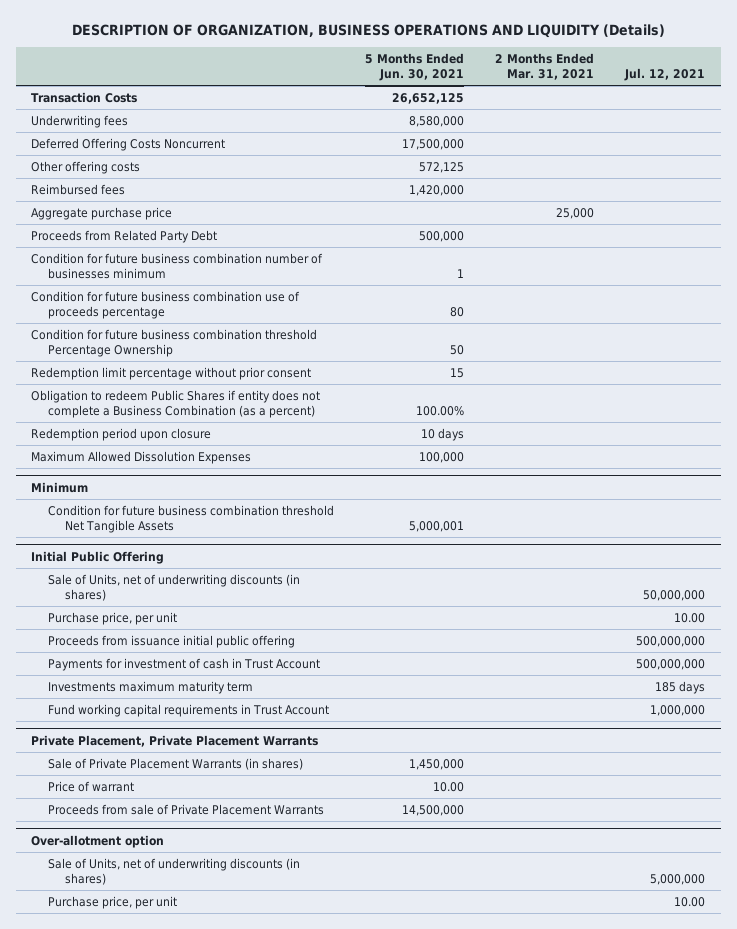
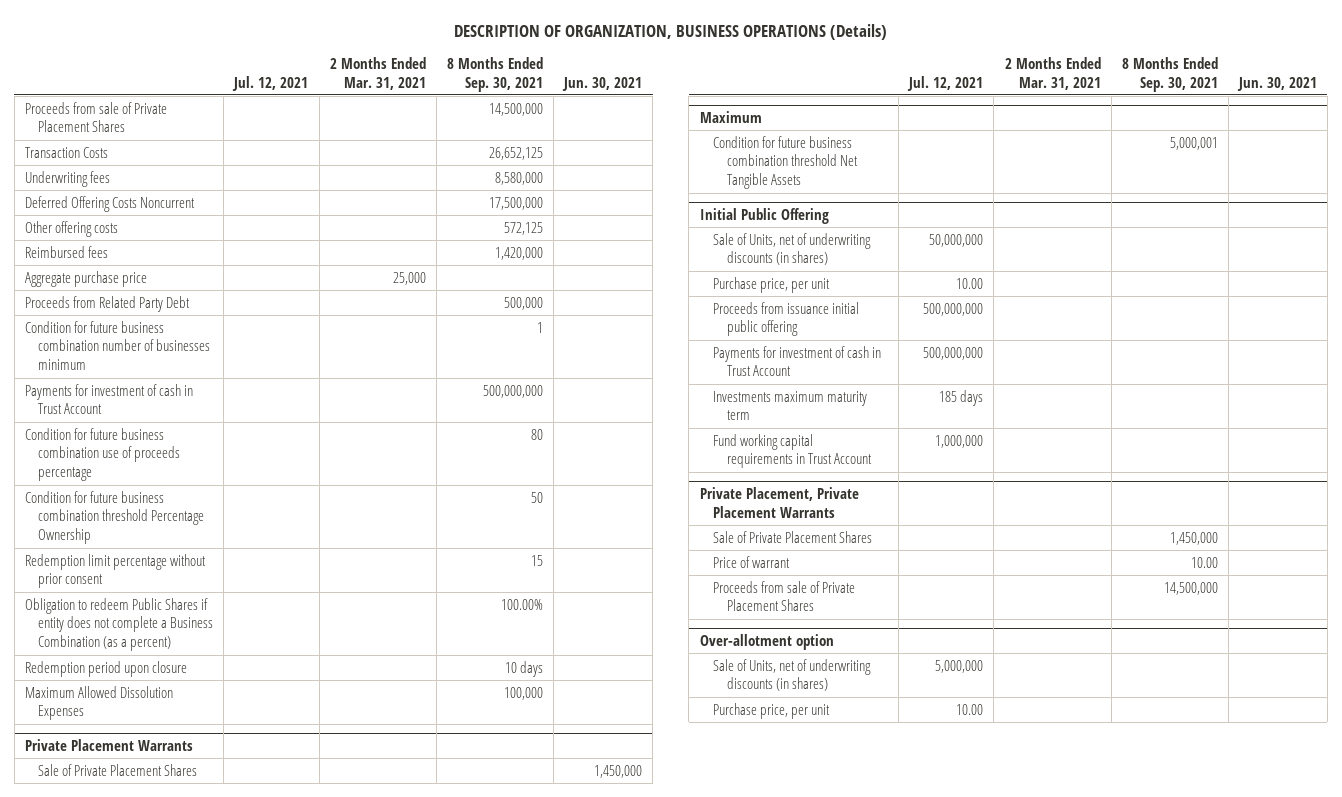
[72,23,666,38] DESCRIPTION OF ORGANIZATION, BUSINESS OPERATIONS AND LIQUIDITY (Details) -> [453,23,887,40] DESCRIPTION OF ORGANIZATION, BUSINESS OPERATIONS (Details)
[365,52,465,81] 5 Months Ended Jun. 30, 2021 -> none
none -> [446,56,543,92] 8 Months Ended Sep. 30, 2021
none -> [561,76,642,91] Jun. 30, 2021
none -> [24,101,167,133] Proceeds from sale of Private Placement Shares
none -> [24,383,193,415] Payments for investment of cash in Trust Account
[31,481,89,493] Minimum -> none
[48,504,335,534] Condition for future business combination threshold Net Tangible Assets -> none
none -> [24,738,193,751] Private Placement Warrants
none -> [38,763,198,776] Sale of Private Placement Shares
none -> [699,110,762,123] Maximum
none -> [713,135,858,190] Condition for future business combination threshold Net Tangible Assets
[48,757,304,770] Sale of Private Placement Warrants (in shares) -> [713,530,873,543] Sale of Private Placement Shares
[48,803,325,815] Proceeds from sale of Private Placement Warrants -> [713,580,856,612] Proceeds from sale of Private Placement Shares

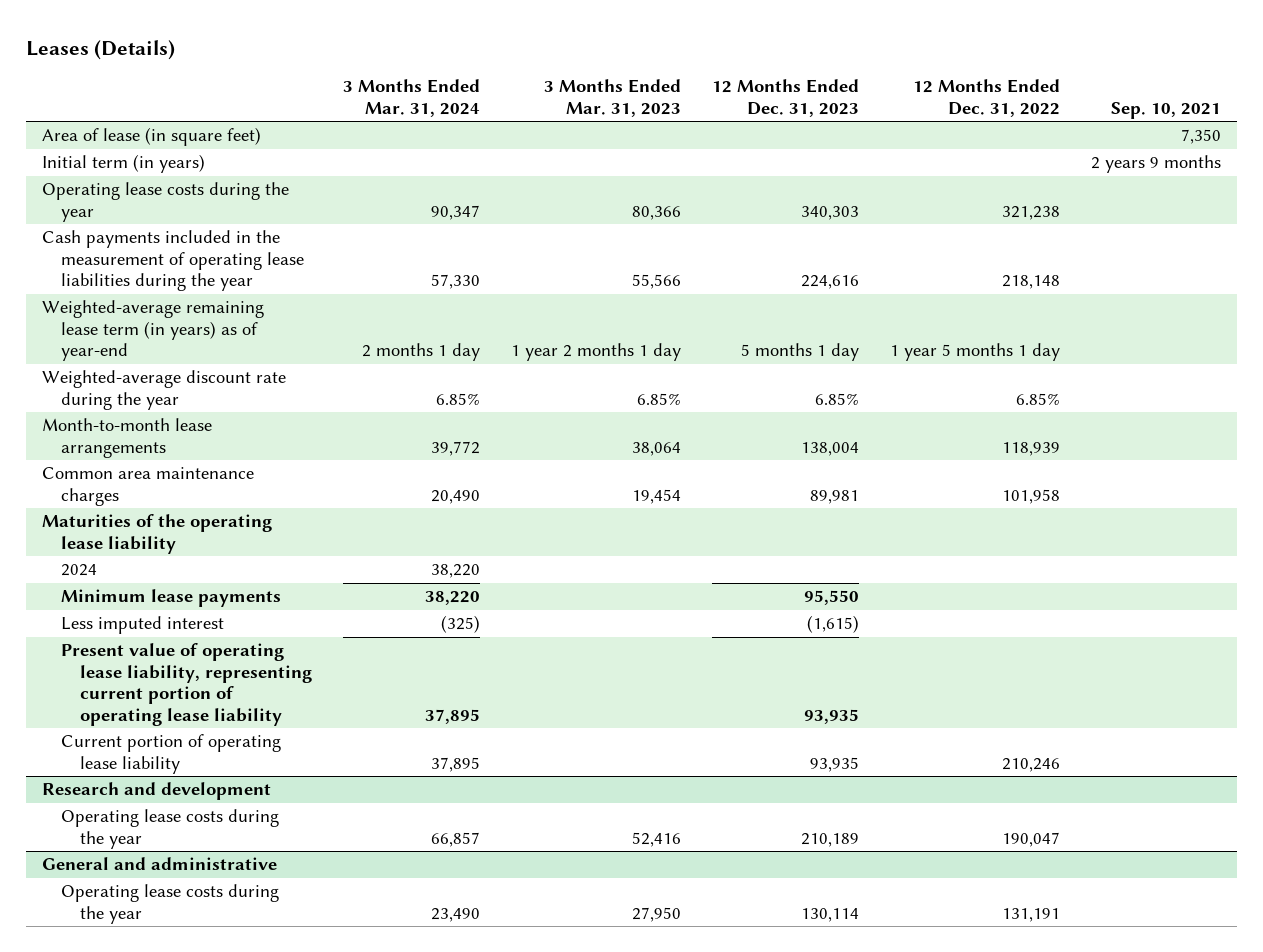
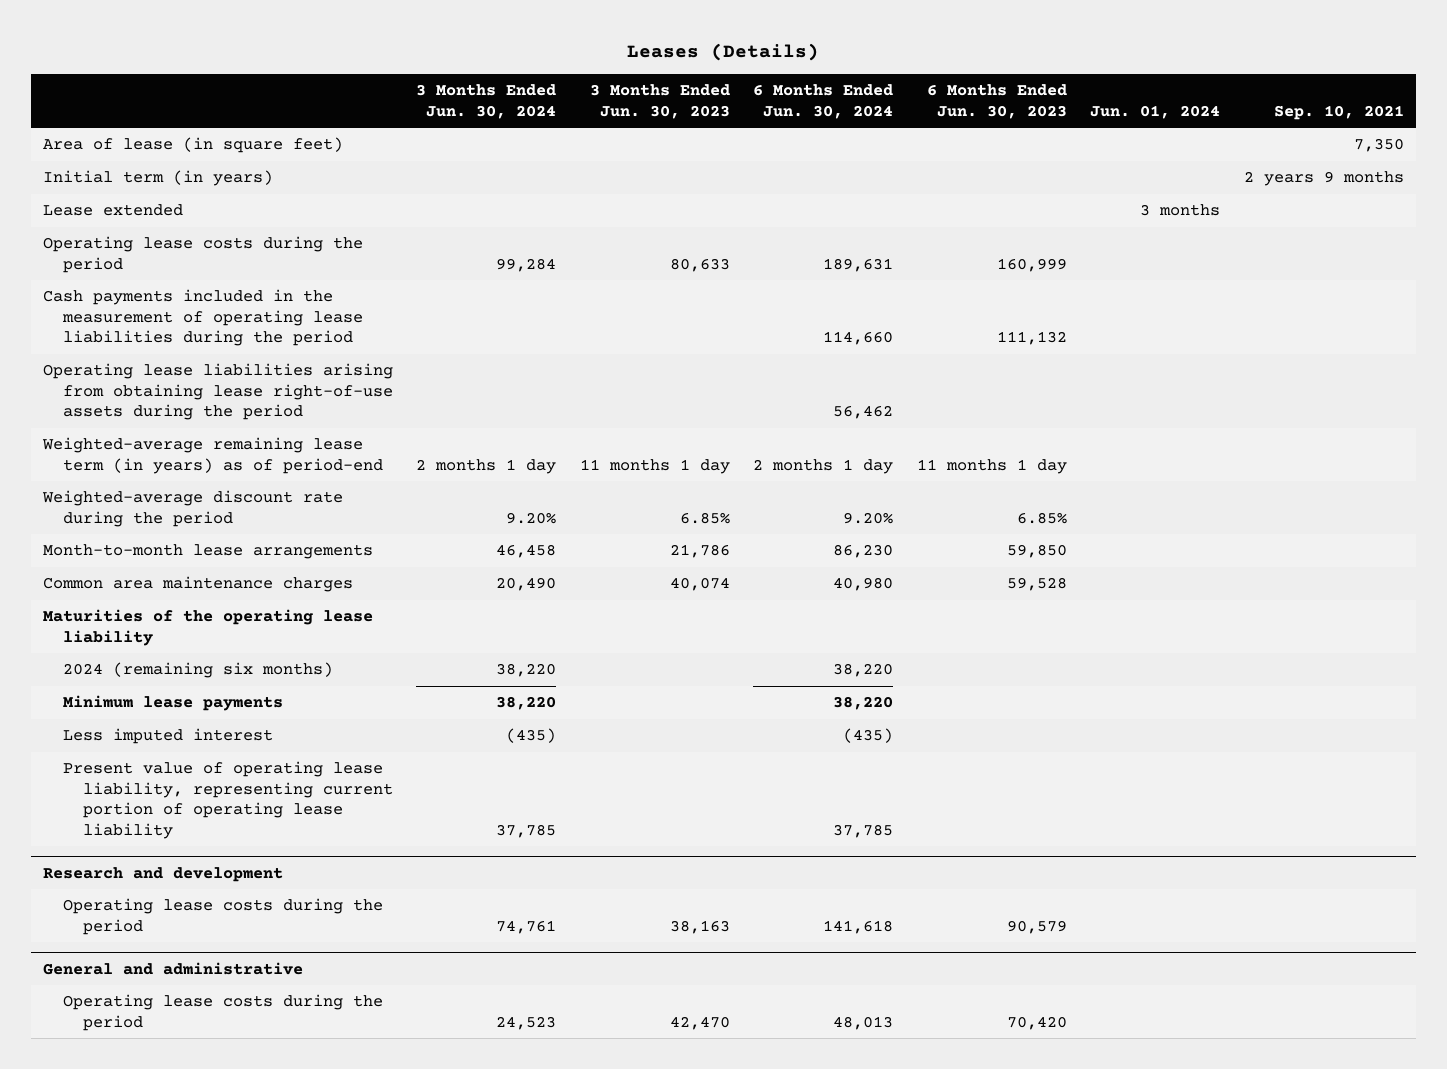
[342,79,480,117] 3 Months Ended Mar. 31, 2024 -> none
[543,79,681,117] 3 Months Ended Mar. 31, 2023 -> none
[711,79,859,117] 12 Months Ended Dec. 31, 2023 -> none
[913,79,1061,117] 12 Months Ended Dec. 31, 2022 -> none
none -> [416,84,557,119] 3 Months Ended Jun. 30, 2024
none -> [589,84,730,119] 3 Months Ended Jun. 30, 2023
none -> [753,84,894,119] 6 Months Ended Jun. 30, 2024
none -> [926,84,1067,119] 6 Months Ended Jun. 30, 2023
none -> [1090,104,1221,119] Jun. 01, 2024
none -> [42,204,183,217] Lease extended
[41,182,289,222] Operating lease costs during the year -> [42,236,363,273] Operating lease costs during the period
[41,230,304,292] Cash payments included in the measurement of operating lease liabilities during the year -> [42,289,363,347] Cash payments included in the measurement of operating lease liabilities during the period
none -> [42,363,393,421] Operating lease liabilities arising from obtaining lease right-of-use assets during the period
[41,300,264,362] Weighted-average remaining lease term (in years) as of year-end -> [41,437,383,474] Weighted-average remaining lease term (in years) as of period-end
[41,370,286,410] Weighted-average discount rate during the year -> [41,490,343,527] Weighted-average discount rate during the period
[60,564,97,577] 2024 -> [62,662,333,679] 2024 (remaining six months)
[60,734,281,774] Current portion of operating lease liability -> none
[60,809,279,849] Operating lease costs during the year -> [62,898,383,935] Operating lease costs during the period
[60,884,279,924] Operating lease costs during the year -> [62,994,383,1031] Operating lease costs during the period

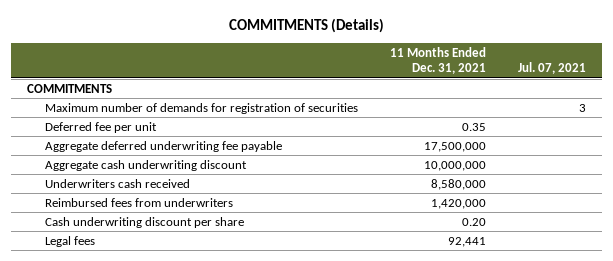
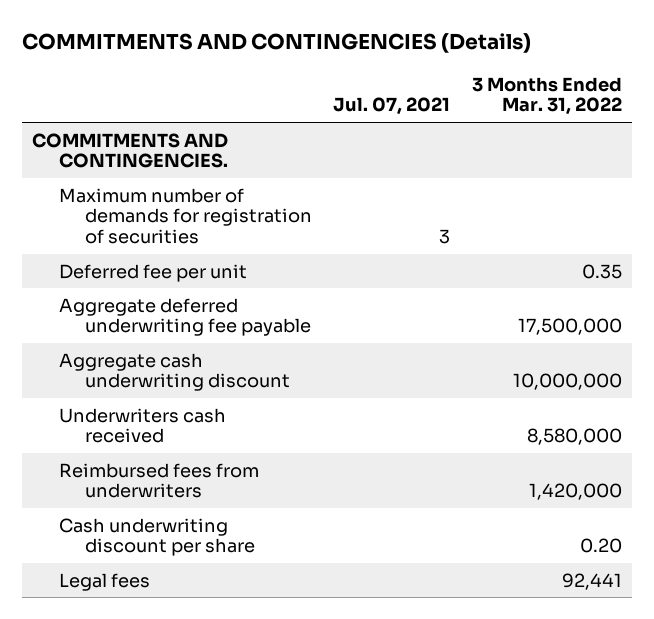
[228,18,384,34] COMMITMENTS (Details) -> [21,33,531,54] COMMITMENTS AND CONTINGENCIES (Details)
[389,46,486,75] 11 Months Ended Dec. 31, 2021 -> none
none -> [471,76,622,116] 3 Months Ended Mar. 31, 2022
[27,83,113,93] COMMITMENTS -> [32,132,229,169] COMMITMENTS AND CONTINGENCIES.

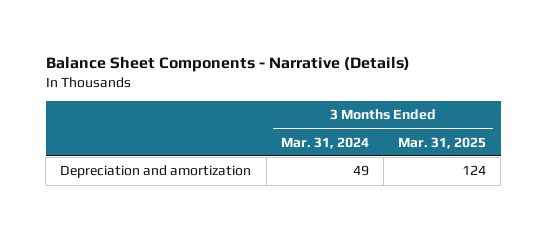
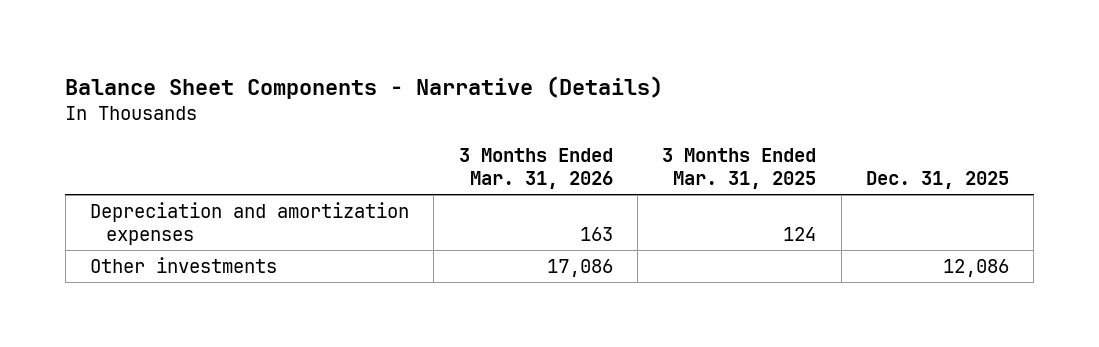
[280,136,369,149] Mar. 31, 2024 -> none
none -> [458,148,613,189] 3 Months Ended Mar. 31, 2026
none -> [866,170,1010,189] Dec. 31, 2025
[60,165,252,179] Depreciation and amortization -> [90,201,410,245] Depreciation and amortization expenses
none -> [90,256,278,273] Other investments

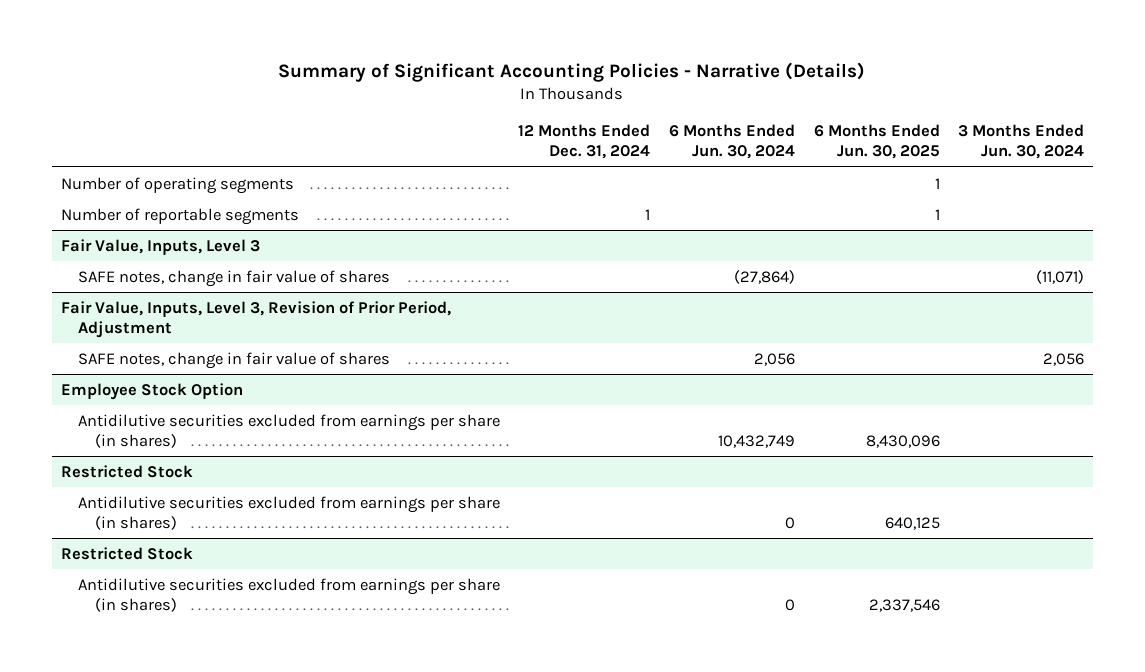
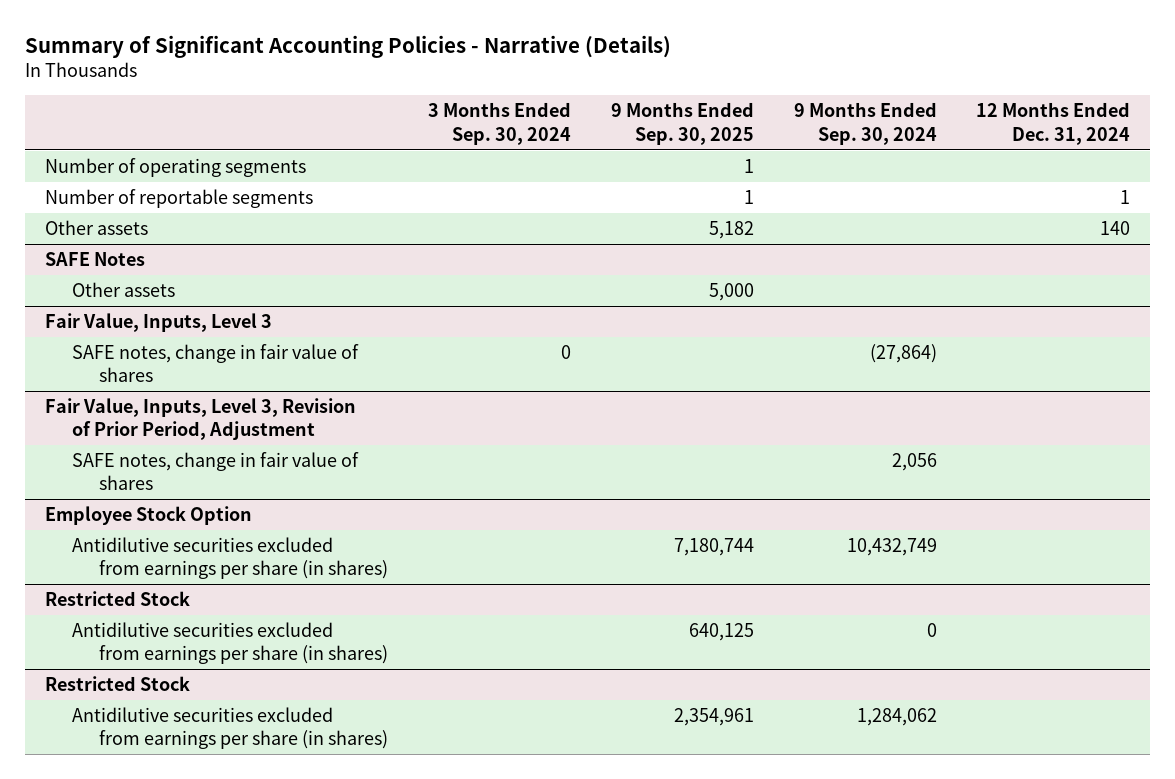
[668,123,795,160] 6 Months Ended Jun. 30, 2024 -> none
[813,123,940,160] 6 Months Ended Jun. 30, 2025 -> none
[958,123,1085,160] 3 Months Ended Jun. 30, 2024 -> none
none -> [428,102,572,145] 3 Months Ended Sep. 30, 2024
none -> [610,102,754,145] 9 Months Ended Sep. 30, 2025
none -> [793,102,937,145] 9 Months Ended Sep. 30, 2024
none -> [44,220,148,236] Other assets
none -> [44,252,145,267] SAFE Notes
none -> [72,282,176,298] Other assets

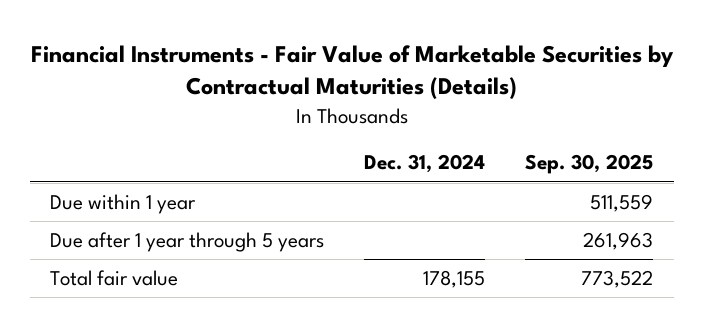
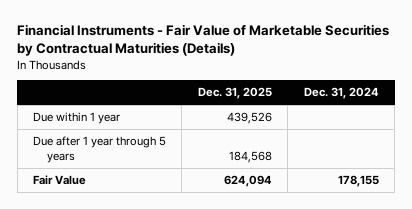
[525,154,654,175] Sep. 30, 2025 -> none
none -> [197,87,272,100] Dec. 31, 2025
[49,270,178,287] Total fair value -> [33,175,87,186] Fair Value

